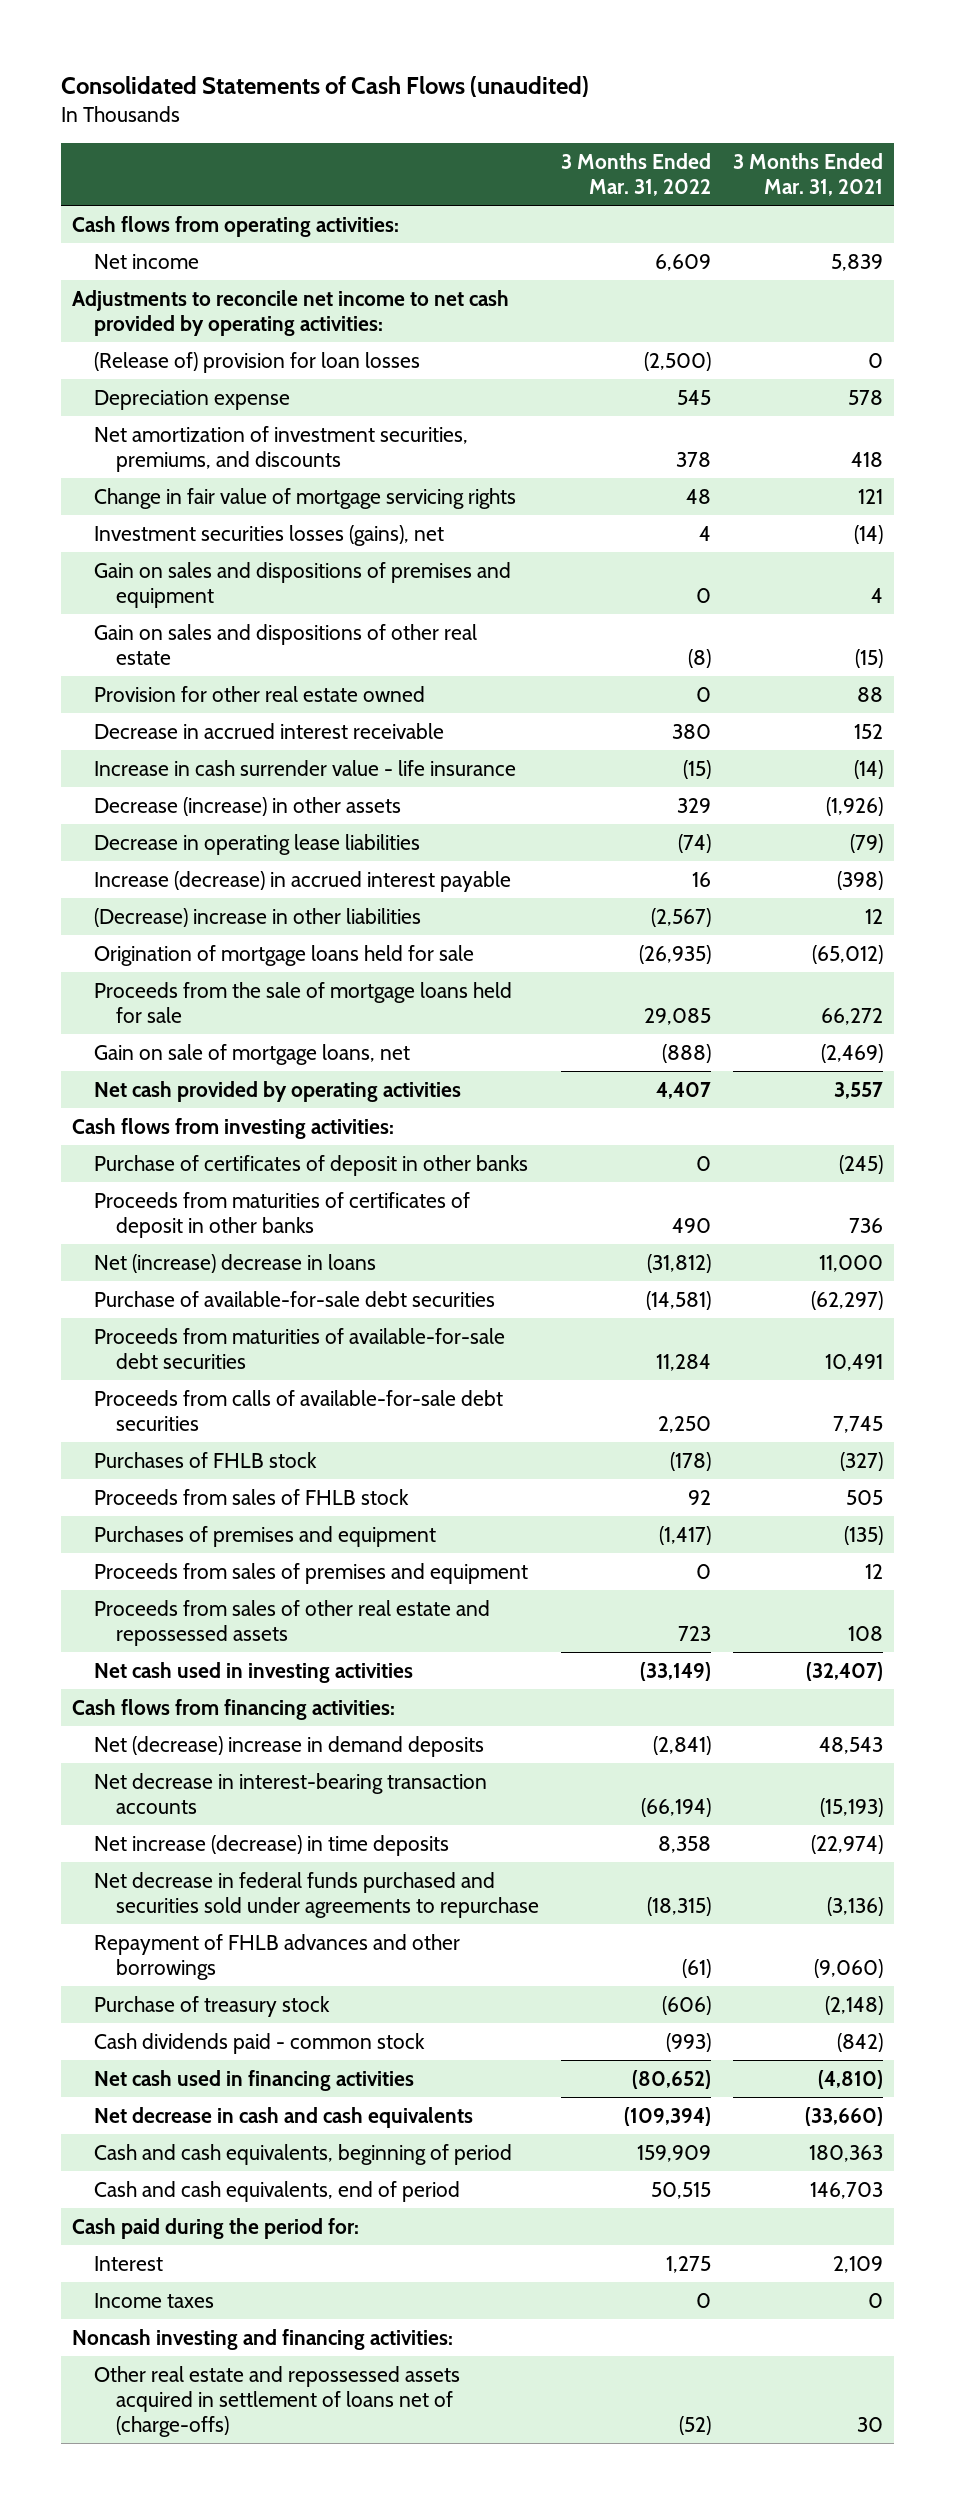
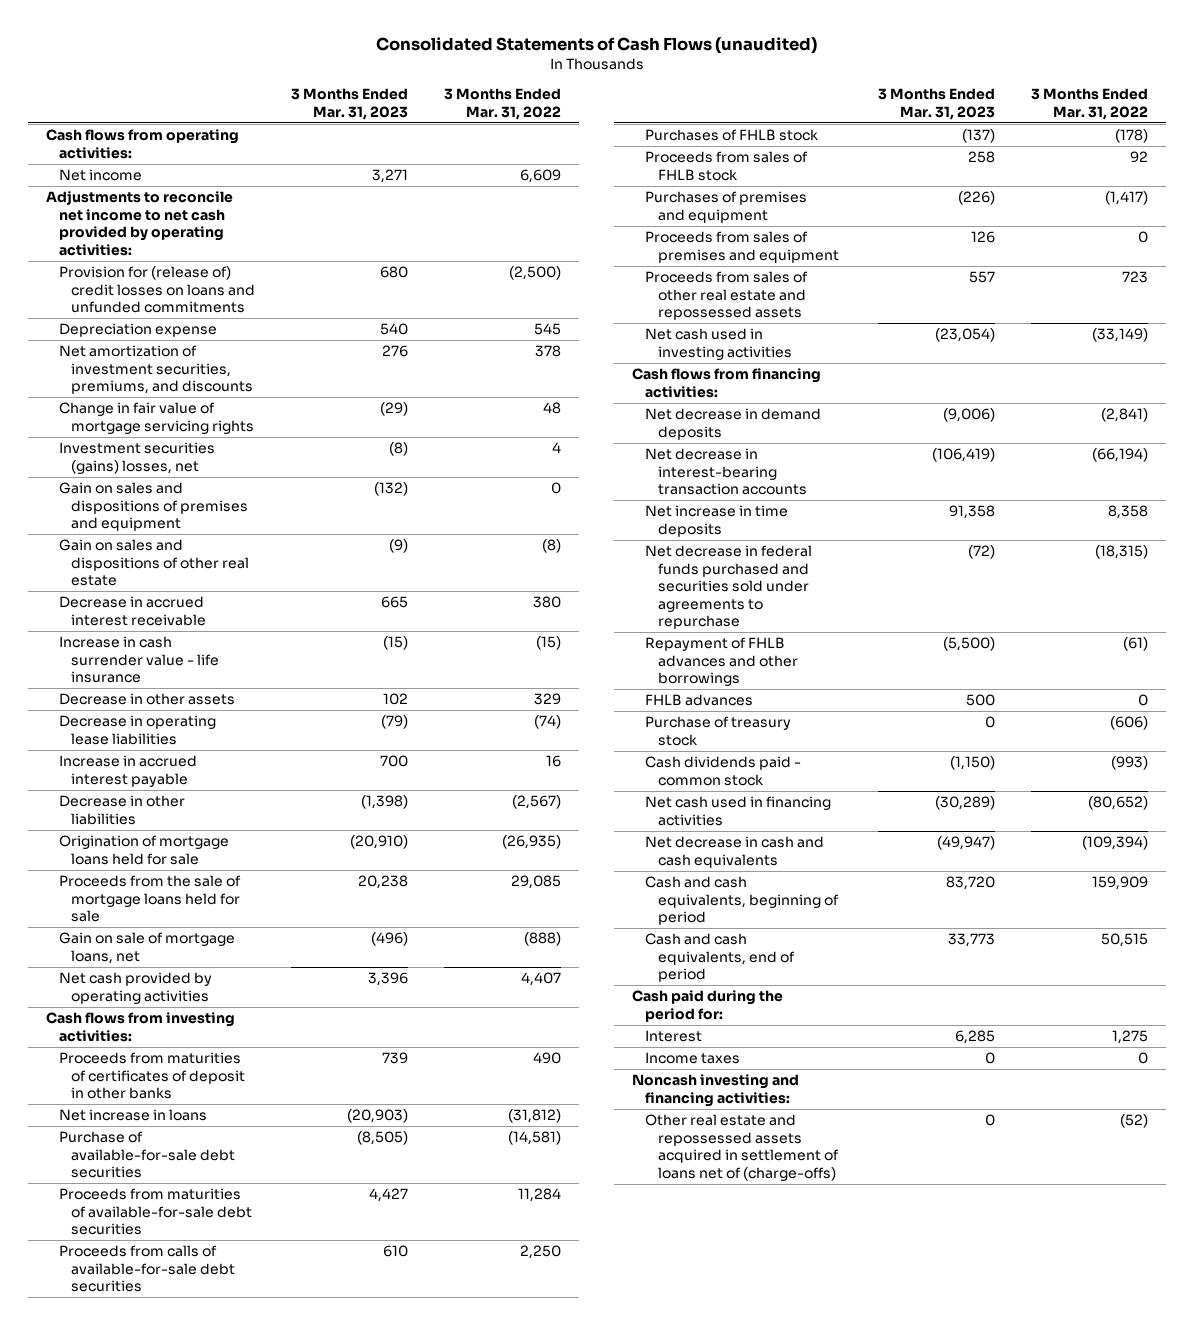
[732,153,883,196] 3 Months Ended Mar. 31, 2021 -> none
none -> [291,88,409,120] 3 Months Ended Mar. 31, 2023
[94,351,421,373] (Release of) provision for loan losses -> [58,266,256,314] Provision for (release of) credit losses on loans and unfunded commitments
[94,524,445,546] Investment securities losses (gains), net -> [58,442,215,474] Investment securities (gains) losses, net
[94,685,426,702] Provision for other real estate owned -> none
[94,796,402,816] Decrease (increase) in other assets -> [58,693,235,706] Decrease in other assets
[94,870,512,892] Increase (decrease) in accrued interest payable -> [58,755,197,787] Increase in accrued interest payable
[94,907,422,927] (Decrease) increase in other liabilities -> [58,795,185,825] Decrease in other liabilities
[94,1154,529,1176] Purchase of certificates of deposit in other banks -> none
[94,1253,377,1273] Net (increase) decrease in loans -> [58,1109,207,1122] Net increase in loans
[94,1735,485,1757] Net (decrease) increase in demand deposits -> [645,408,822,440] Net decrease in demand deposits
[94,1834,450,1856] Net increase (decrease) in time deposits -> [645,505,789,537] Net increase in time deposits
none -> [645,694,754,707] FHLB advances

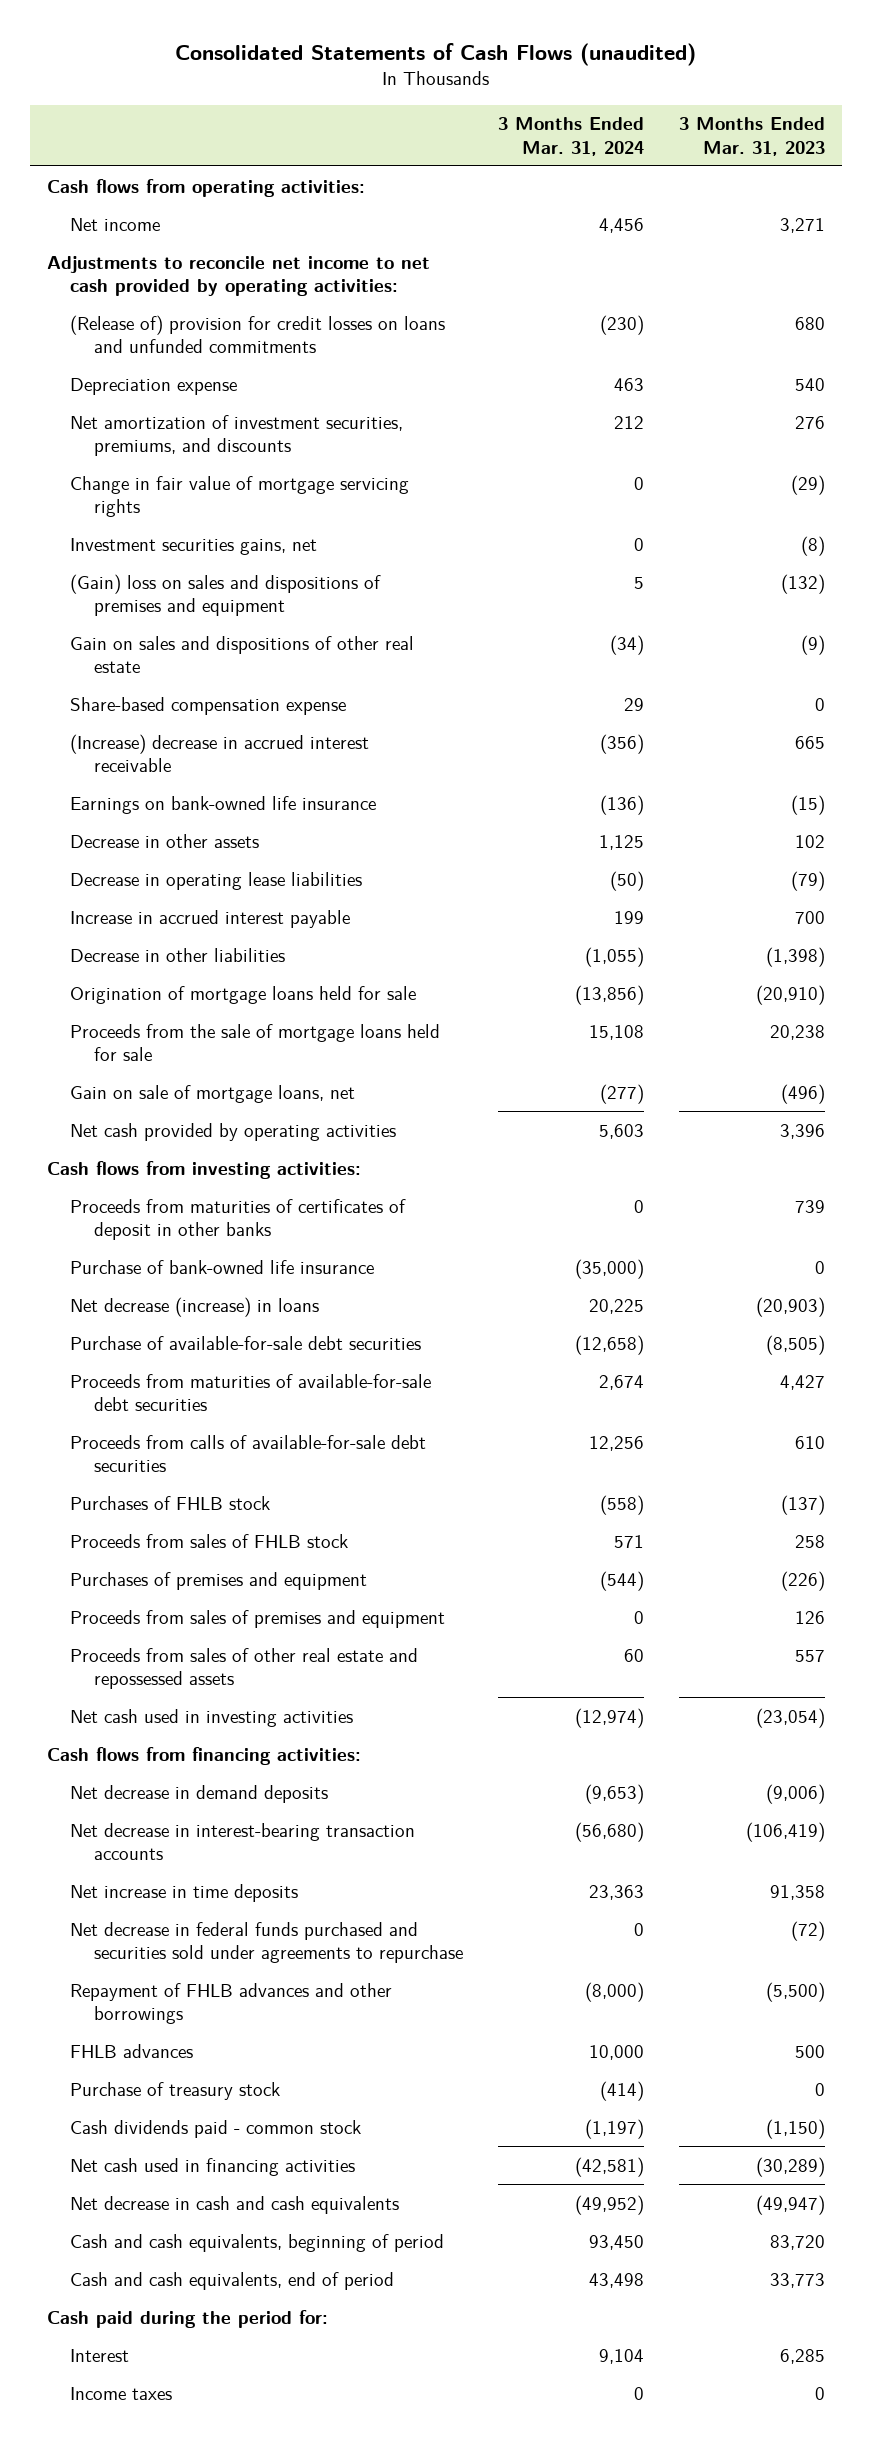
[444,88,562,120] 3 Months Ended Mar. 31, 2022 -> none
none -> [497,117,644,156] 3 Months Ended Mar. 31, 2024
[58,266,256,314] Provision for (release of) credit losses on loans and unfunded commitments -> [70,314,446,354] (Release of) provision for credit losses on loans and unfunded commitments
[58,442,215,474] Investment securities (gains) losses, net -> [70,537,318,555] Investment securities gains, net
[58,482,249,532] Gain on sales and dispositions of premises and equipment -> [70,573,382,617] (Gain) loss on sales and dispositions of premises and equipment
none -> [70,696,347,715] Share-based compensation expense
[58,596,207,626] Decrease in accrued interest receivable -> [70,733,370,773] (Increase) decrease in accrued interest receivable
[58,636,220,684] Increase in cash surrender value - life insurance -> [70,795,377,814] Earnings on bank-owned life insurance
none -> [70,1259,375,1274] Purchase of bank-owned life insurance
[58,1109,207,1122] Net increase in loans -> [70,1296,320,1317] Net decrease (increase) in loans
[632,1074,800,1107] Noncash investing and financing activities: -> none
[645,1114,840,1181] Other real estate and repossessed assets acquired in settlement of loans net of (charge-offs) -> none

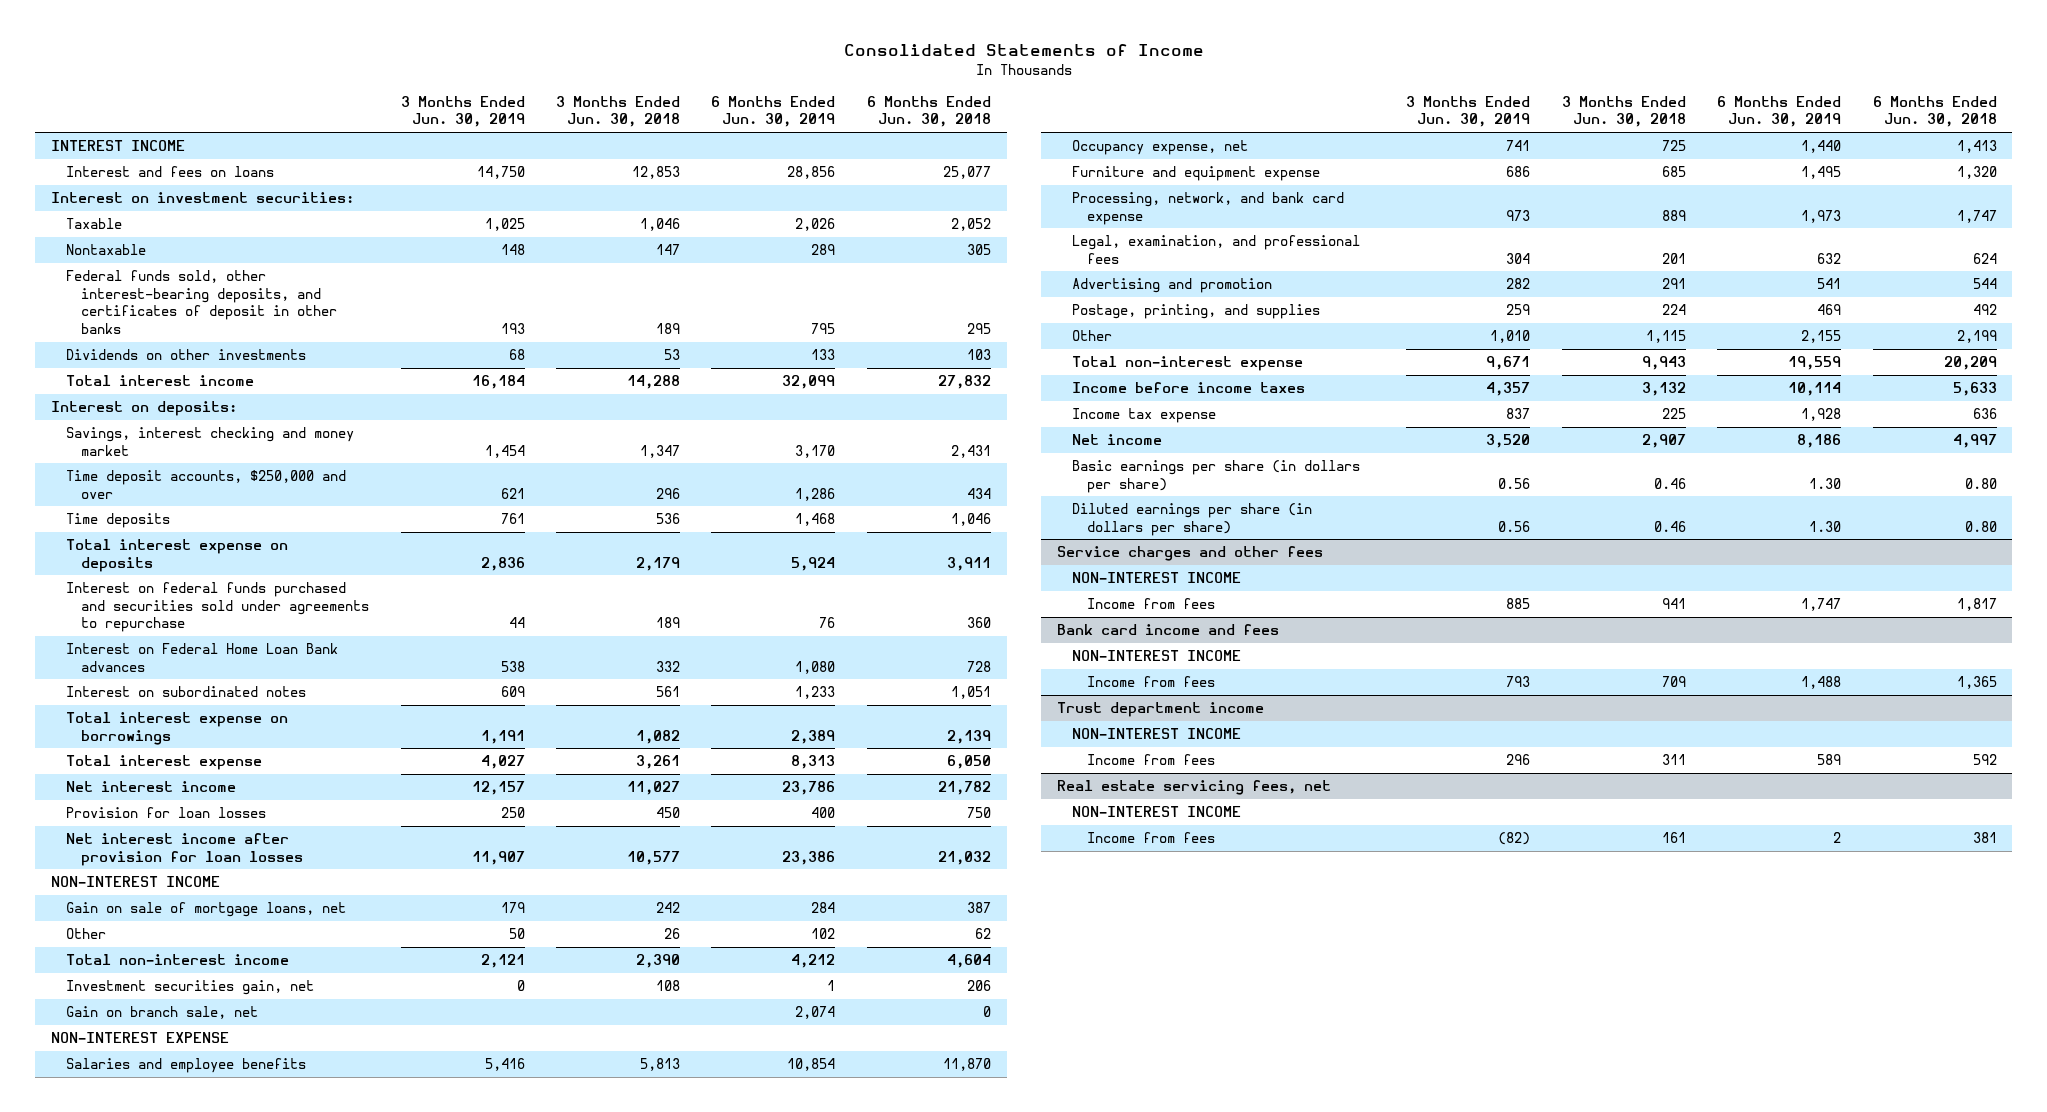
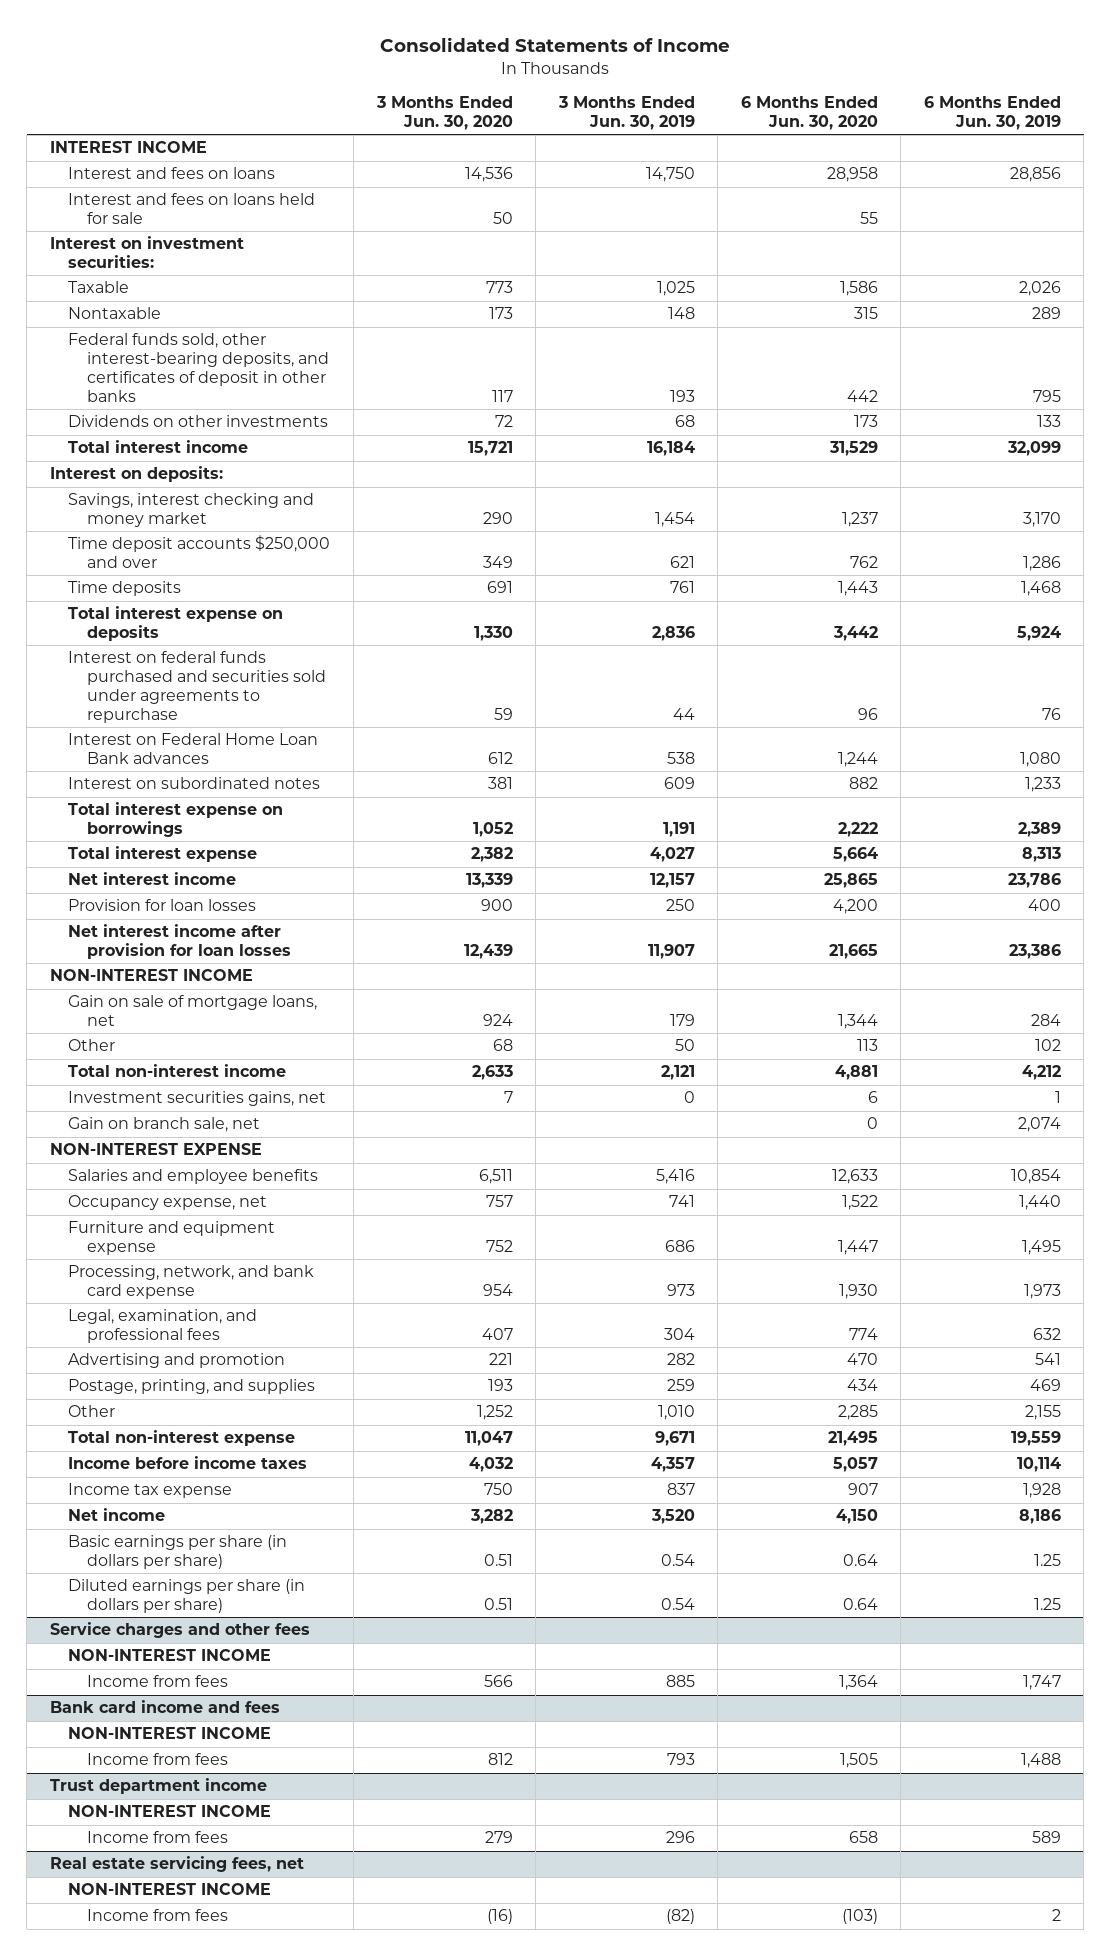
[555,95,680,128] 3 Months Ended Jun. 30, 2018 -> none
[866,95,991,128] 6 Months Ended Jun. 30, 2018 -> none
none -> [375,96,513,130] 3 Months Ended Jun. 30, 2020
none -> [740,96,878,130] 6 Months Ended Jun. 30, 2020
none -> [68,193,316,225] Interest and fees on loans held for sale
[65,470,346,499] Time deposit accounts, $250,000 and over -> [68,535,331,569] Time deposit accounts $250,000 and over
[65,980,314,996] Investment securities gain, net -> [68,1091,327,1107] Investment securities gains, net
[1498,477,1531,489] 0.56 -> [660,1554,695,1567] 0.54
[1809,477,1842,489] 1.30 -> [1033,1554,1061,1567] 1.25
[1498,520,1531,532] 0.56 -> [660,1598,695,1611] 0.54
[1809,520,1842,532] 1.30 -> [1033,1598,1061,1611] 1.25

